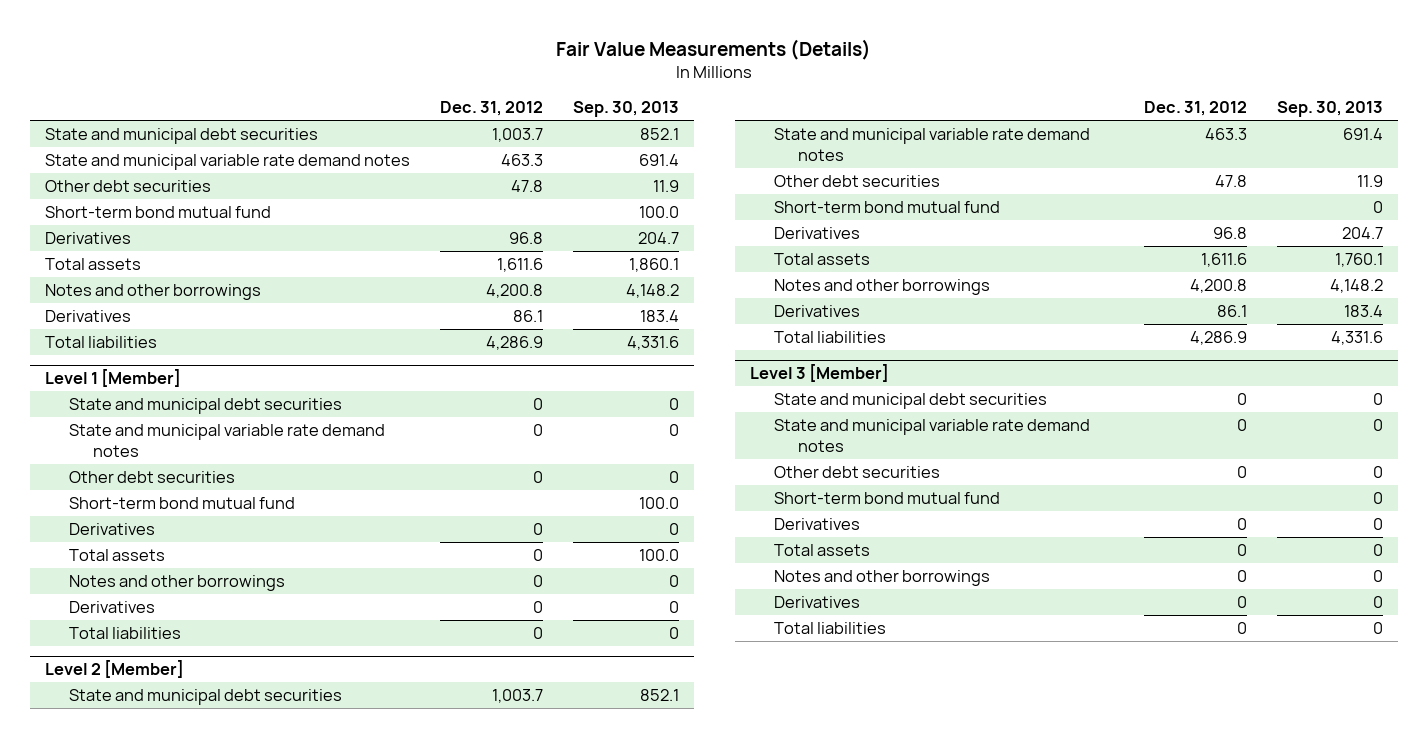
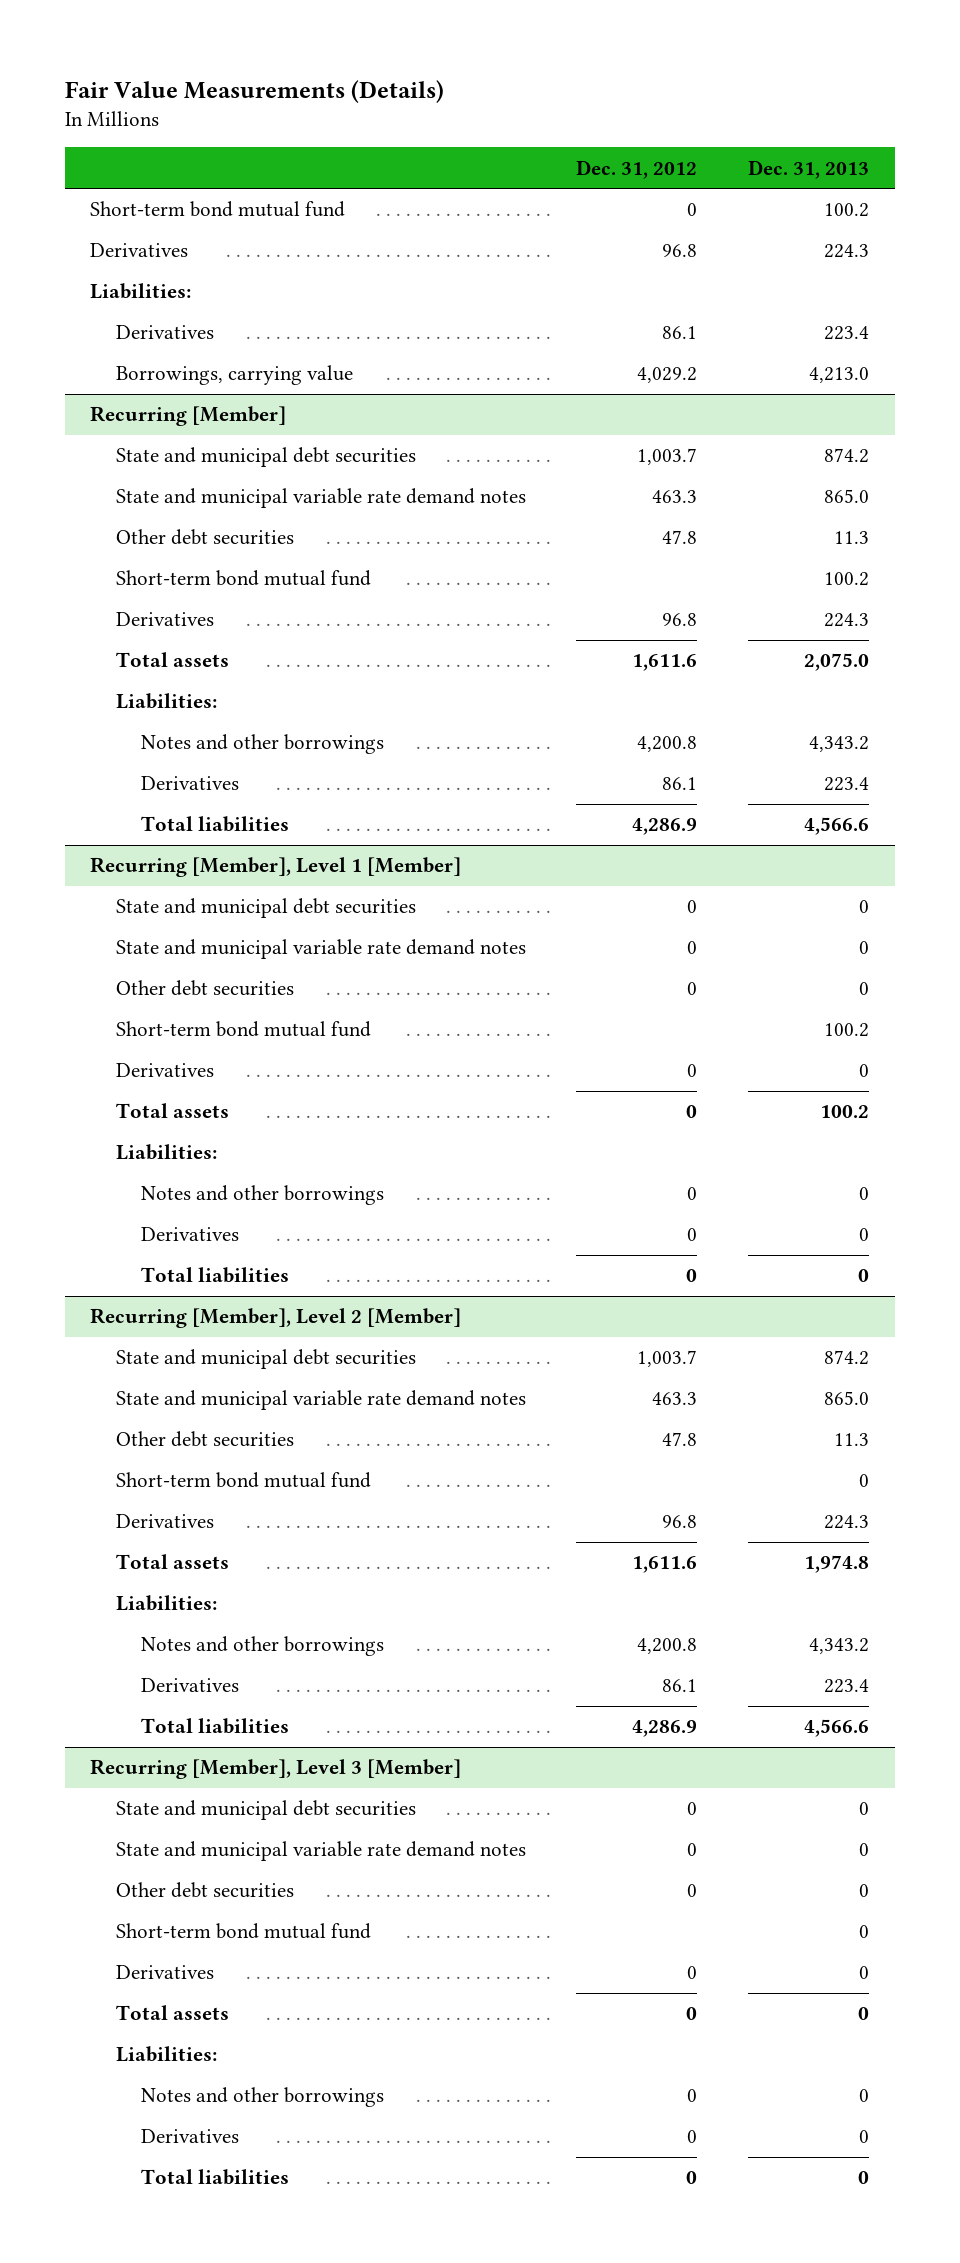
[572,101,679,118] Sep. 30, 2013 -> none
none -> [748,159,870,179] Dec. 31, 2013
none -> [90,201,346,218] Short-term bond mutual fund
none -> [90,243,189,258] Derivatives
none -> [90,283,192,300] Liabilities:
none -> [115,325,214,340] Derivatives
none -> [115,365,353,386] Borrowings, carrying value
none -> [90,406,287,427] Recurring [Member]
none -> [115,693,217,710] Liabilities:
[45,369,182,388] Level 1 [Member] -> [90,857,462,878] Recurring [Member], Level 1 [Member]
none -> [115,1144,217,1161] Liabilities:
[45,660,185,679] Level 2 [Member] -> [90,1308,462,1329] Recurring [Member], Level 2 [Member]
none -> [115,1595,217,1612] Liabilities:
[749,364,889,383] Level 3 [Member] -> [90,1759,462,1780] Recurring [Member], Level 3 [Member]
none -> [115,2046,217,2063] Liabilities:

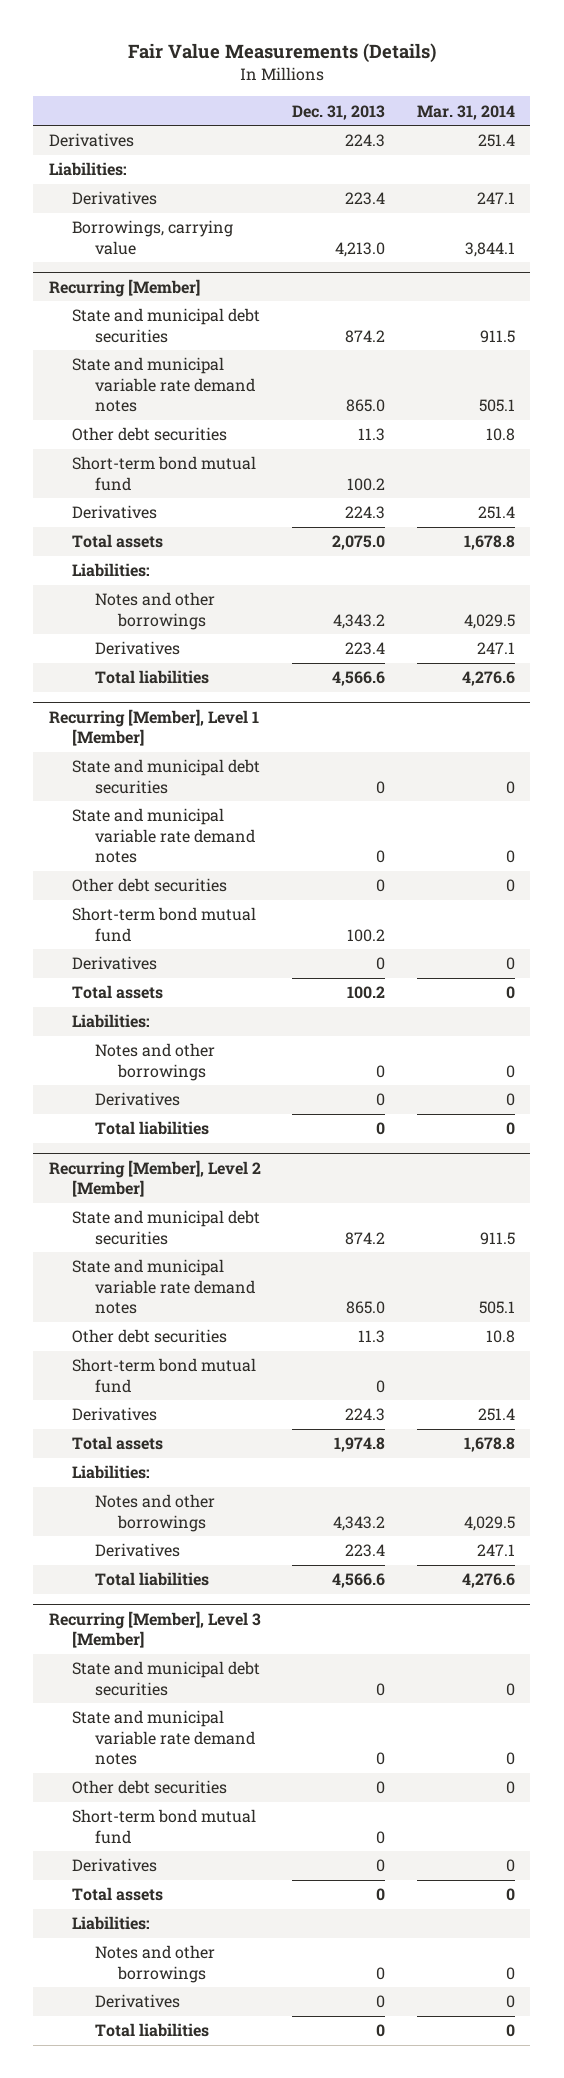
[576,159,698,179] Dec. 31, 2012 -> none
none -> [416,104,515,120] Mar. 31, 2014
[90,201,346,218] Short-term bond mutual fund -> none

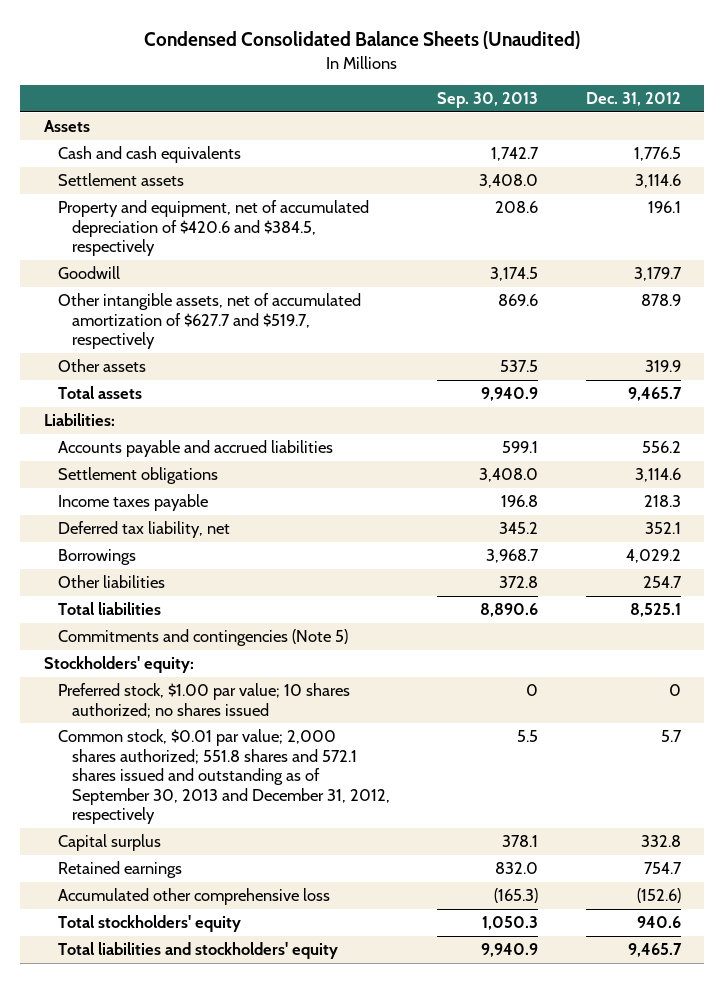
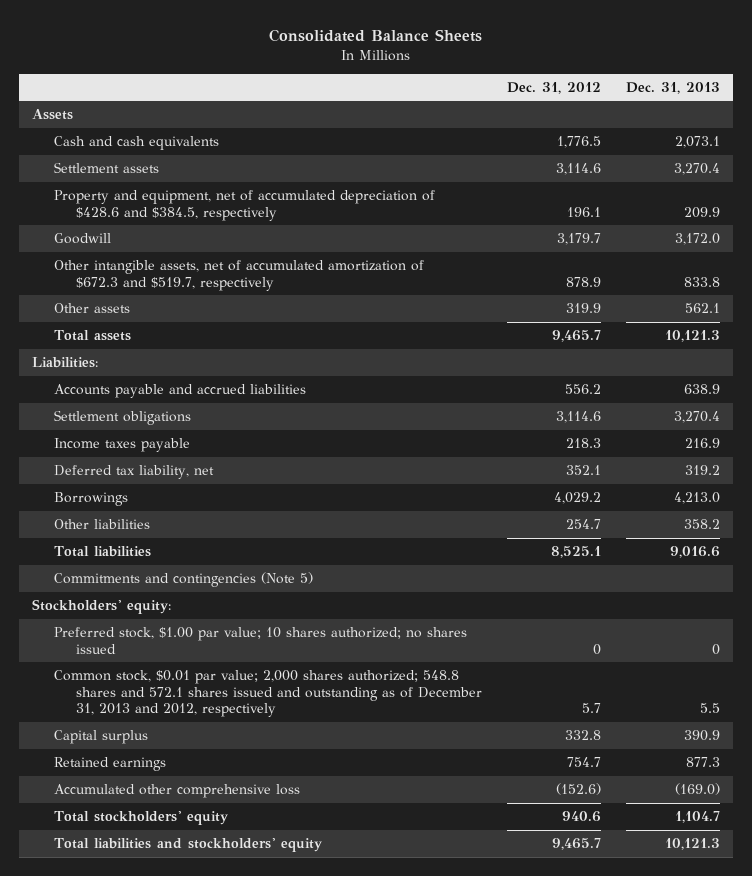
[144,31,581,50] Condensed Consolidated Balance Sheets (Unaudited) -> [269,29,483,43] Consolidated Balance Sheets
[437,92,539,109] Sep. 30, 2013 -> none
none -> [626,81,721,94] Dec. 31, 2013
[58,200,370,257] Property and equipment, net of accumulated depreciation of $420.6 and $384.5, respectively -> [54,190,436,221] Property and equipment, net of accumulated depreciation of $428.6 and $384.5, respectively
[58,293,362,350] Other intangible assets, net of accumulated amortization of $627.7 and $519.7, respectively -> [54,260,425,291] Other intangible assets, net of accumulated amortization of $672.3 and $519.7, respectively
[58,729,391,825] Common stock, $0.01 par value; 2,000 shares authorized; 551.8 shares and 572.1 shares issued and outstanding as of September 30, 2013 and December 31, 2012, respectively -> [54,670,483,718] Common stock, $0.01 par value; 2,000 shares authorized; 548.8 shares and 572.1 shares issued and outstanding as of December 31, 2013 and 2012, respectively

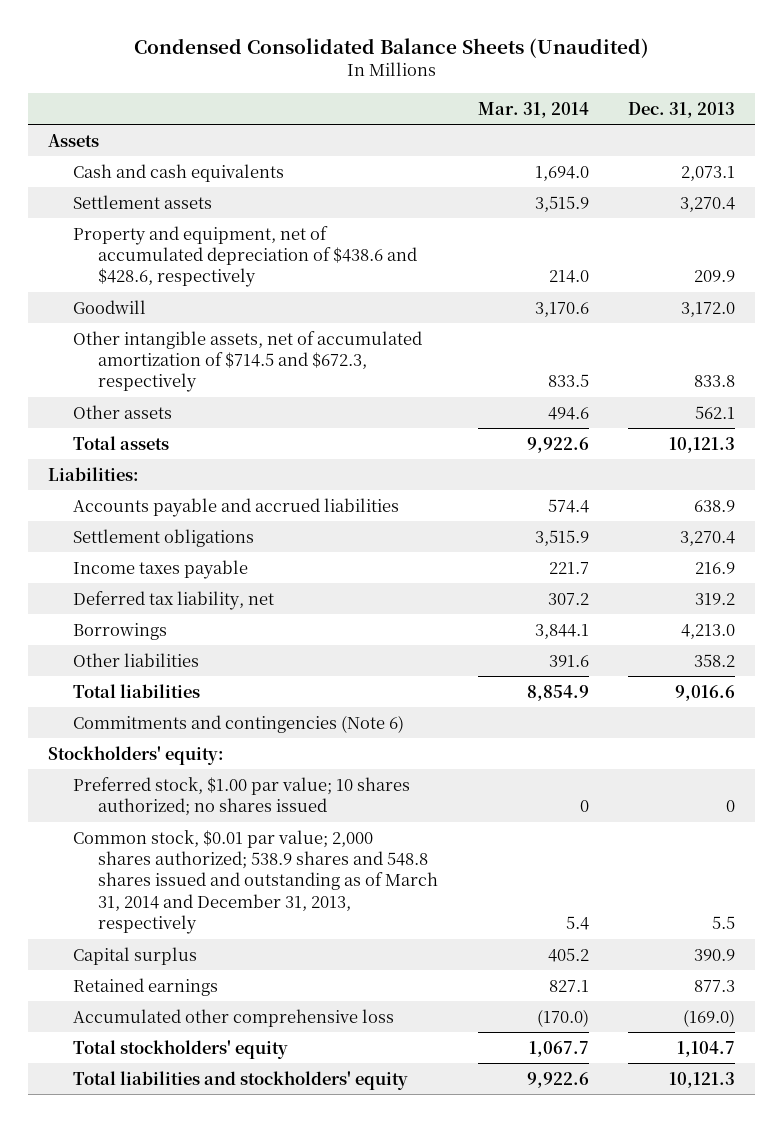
[269,29,483,43] Consolidated Balance Sheets -> [133,38,649,59] Condensed Consolidated Balance Sheets (Unaudited)
[507,81,602,94] Dec. 31, 2012 -> none
none -> [477,101,589,118] Mar. 31, 2014
[54,190,436,221] Property and equipment, net of accumulated depreciation of $428.6 and $384.5, respectively -> [73,225,417,288] Property and equipment, net of accumulated depreciation of $438.6 and $428.6, respectively
[54,260,425,291] Other intangible assets, net of accumulated amortization of $672.3 and $519.7, respectively -> [73,330,423,393] Other intangible assets, net of accumulated amortization of $714.5 and $672.3, respectively
[54,572,314,588] Commitments and contingencies (Note 5) -> [73,714,405,733] Commitments and contingencies (Note 6)
[54,670,483,718] Common stock, $0.01 par value; 2,000 shares authorized; 548.8 shares and 572.1 shares issued and outstanding as of December 31, 2013 and 2012, respectively -> [73,829,438,934] Common stock, $0.01 par value; 2,000 shares authorized; 538.9 shares and 548.8 shares issued and outstanding as of March 31, 2014 and December 31, 2013, respectively

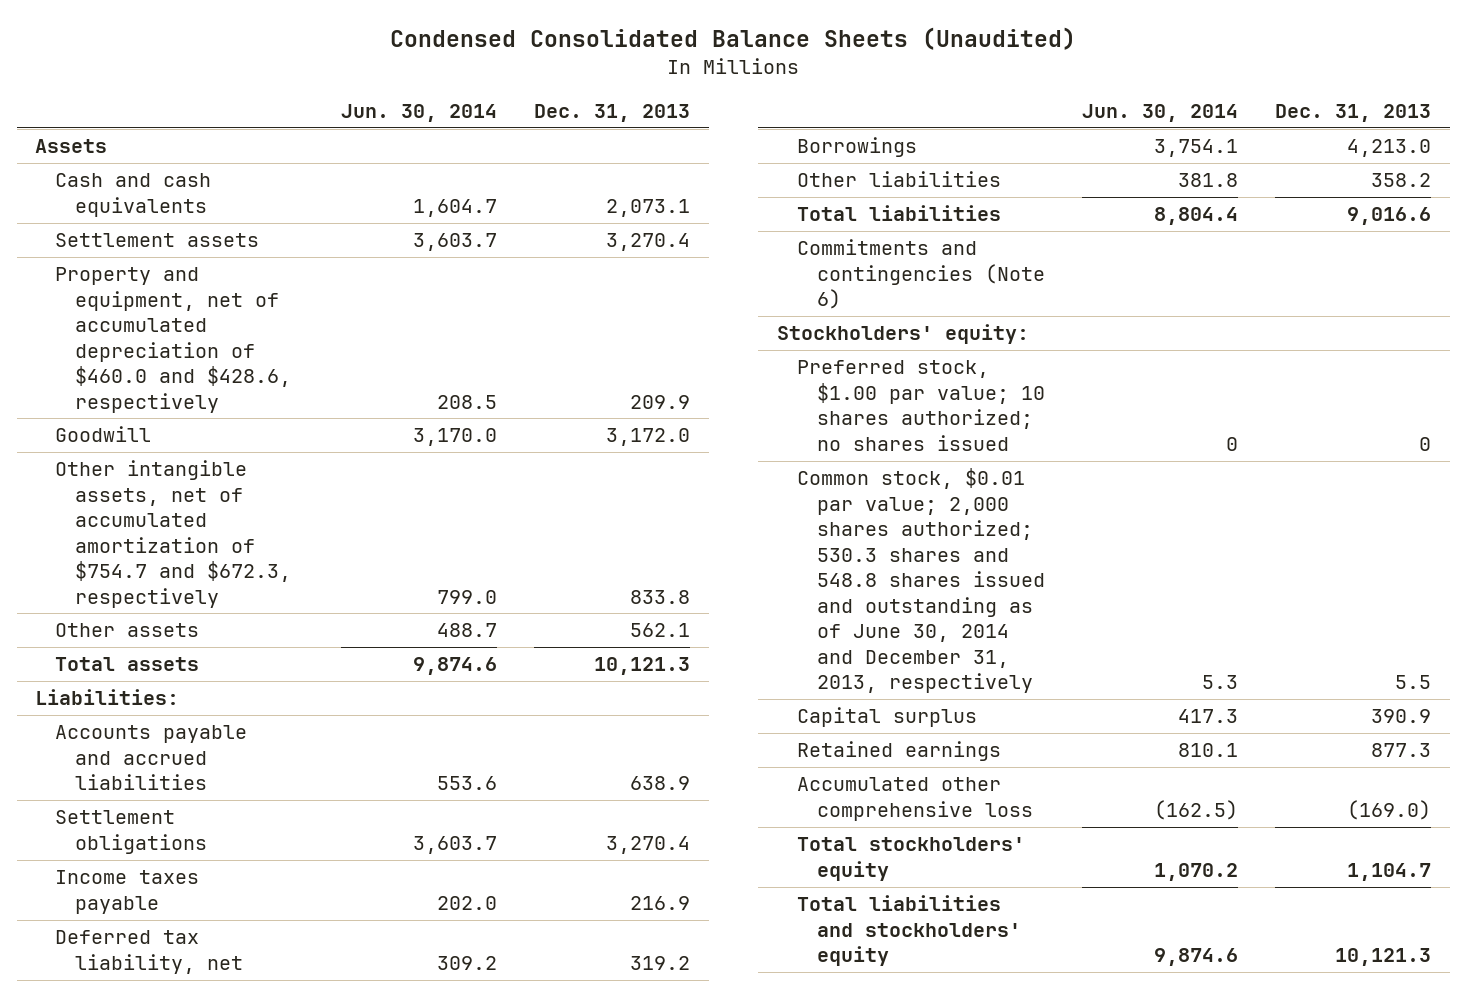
[477,101,589,118] Mar. 31, 2014 -> none
none -> [340,104,497,123] Jun. 30, 2014
[73,225,417,288] Property and equipment, net of accumulated depreciation of $438.6 and $428.6, respectively -> [55,267,292,413] Property and equipment, net of accumulated depreciation of $460.0 and $428.6, respectively
[73,330,423,393] Other intangible assets, net of accumulated amortization of $714.5 and $672.3, respectively -> [55,460,292,608] Other intangible assets, net of accumulated amortization of $754.7 and $672.3, respectively
[73,829,438,934] Common stock, $0.01 par value; 2,000 shares authorized; 538.9 shares and 548.8 shares issued and outstanding as of March 31, 2014 and December 31, 2013, respectively -> [796,468,1045,694] Common stock, $0.01 par value; 2,000 shares authorized; 530.3 shares and 548.8 shares issued and outstanding as of June 30, 2014 and December 31, 2013, respectively

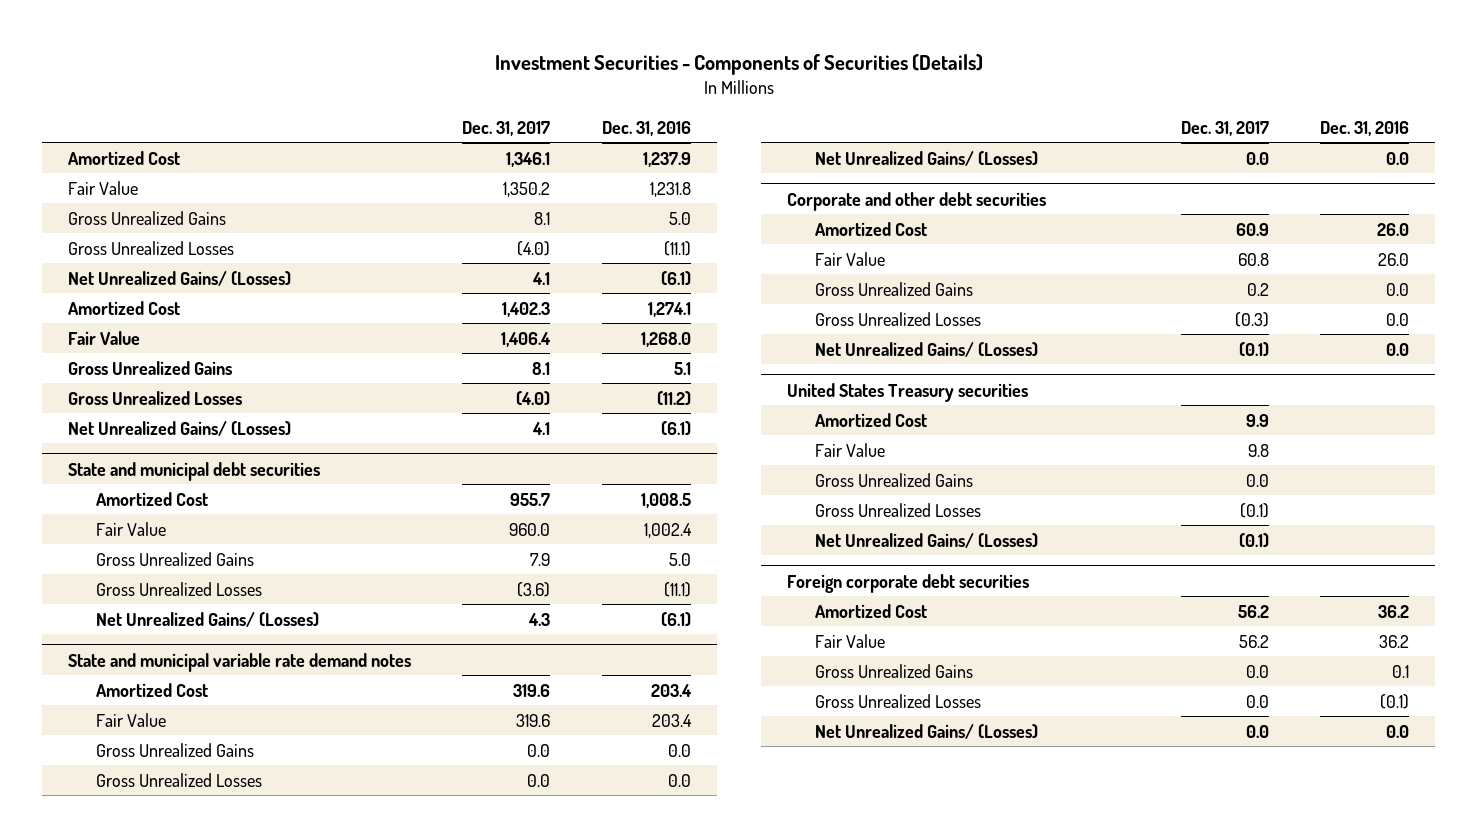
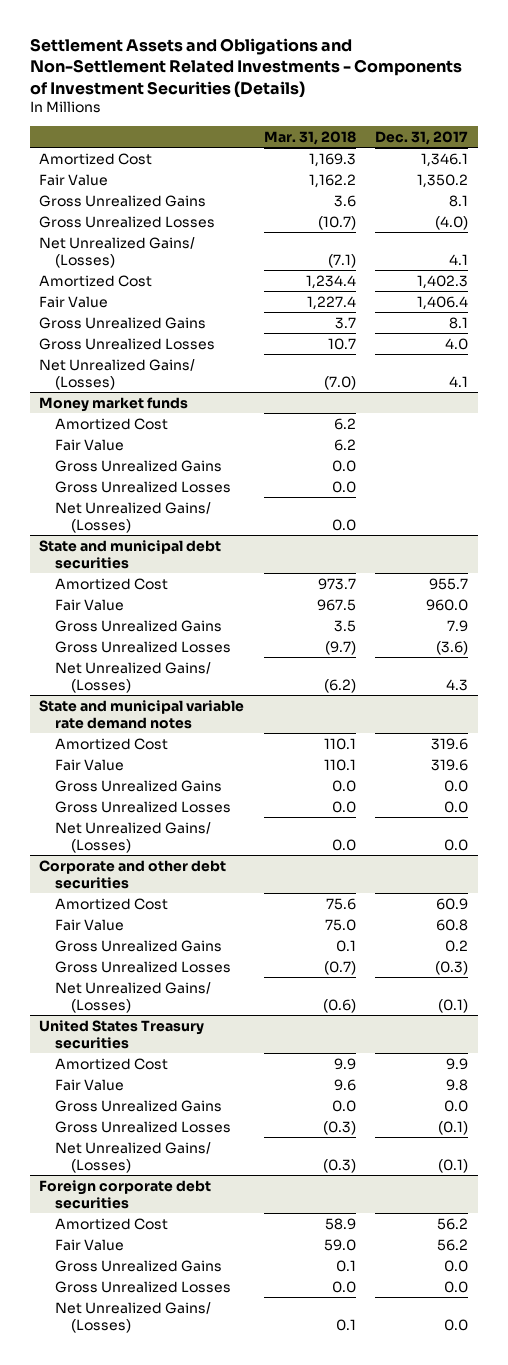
[494,54,983,76] Investment Securities - Components of Securities (Details) -> [29,38,462,97] Settlement Assets and Obligations and Non-Settlement Related Investments - Components of Investment Securities (Details)
[601,120,691,136] Dec. 31, 2016 -> none
none -> [263,130,356,145] Mar. 31, 2018
[516,390,551,406] (4.0) -> [445,337,469,350] 4.0
none -> [39,396,189,412] Money market funds
none -> [55,417,169,430] Amortized Cost
none -> [55,438,125,451] Fair Value
none -> [55,459,223,472] Gross Unrealized Gains
none -> [55,480,232,493] Gross Unrealized Losses
none -> [55,501,212,533] Net Unrealized Gains/ (Losses)

